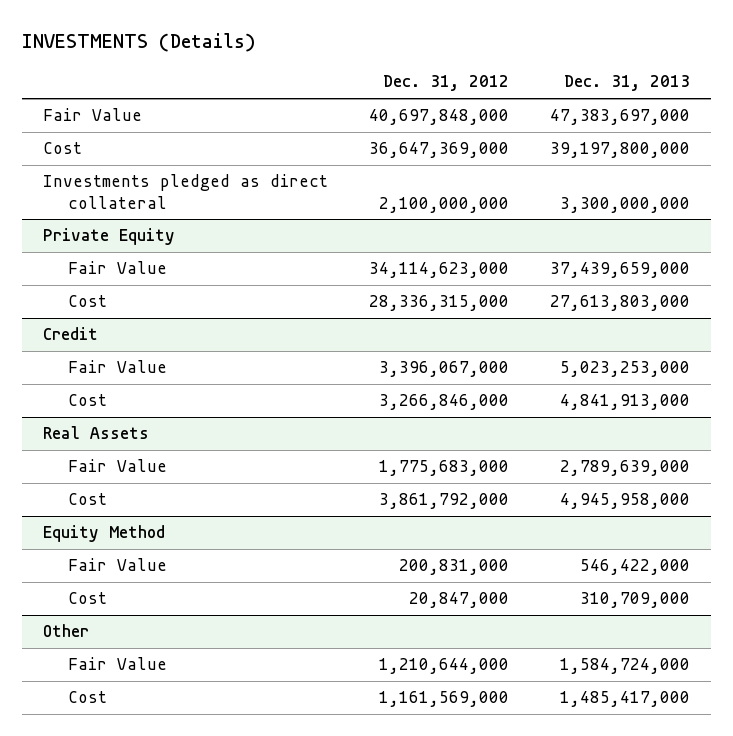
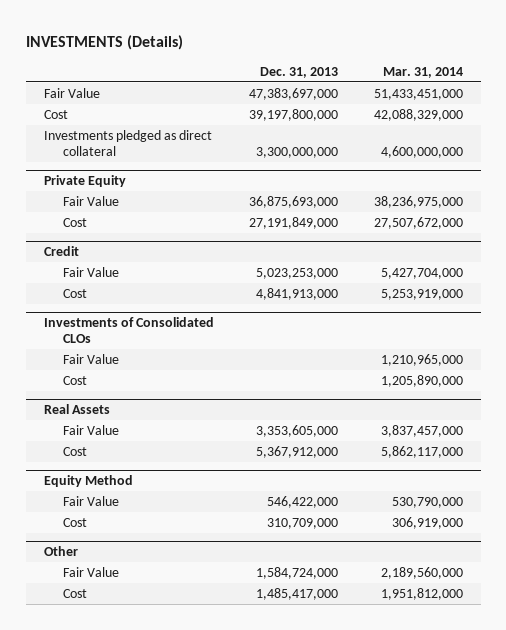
[382,75,509,92] Dec. 31, 2012 -> none
none -> [382,67,463,79] Mar. 31, 2014
[550,262,691,279] 37,439,659,000 -> [249,195,339,208] 36,875,693,000
[550,295,691,312] 27,613,803,000 -> [249,216,339,229] 27,191,849,000
none -> [43,316,214,343] Investments of Consolidated CLOs
none -> [62,353,119,364] Fair Value
none -> [62,375,87,385] Cost
[560,460,691,477] 2,789,639,000 -> [256,424,339,437] 3,353,605,000
[560,493,691,510] 4,945,958,000 -> [256,445,339,458] 5,367,912,000

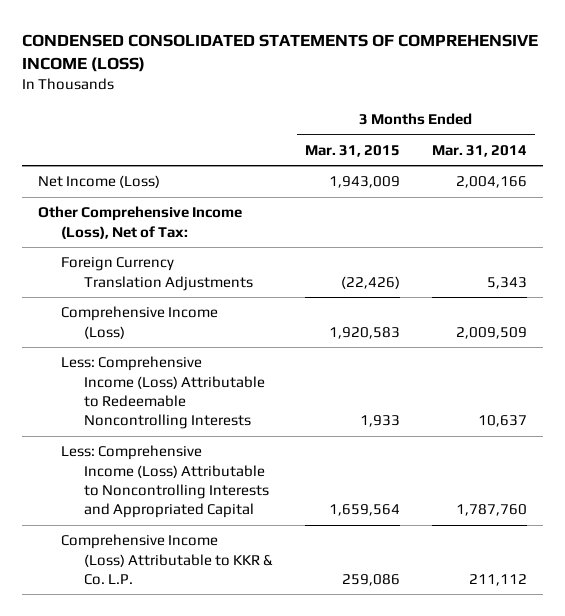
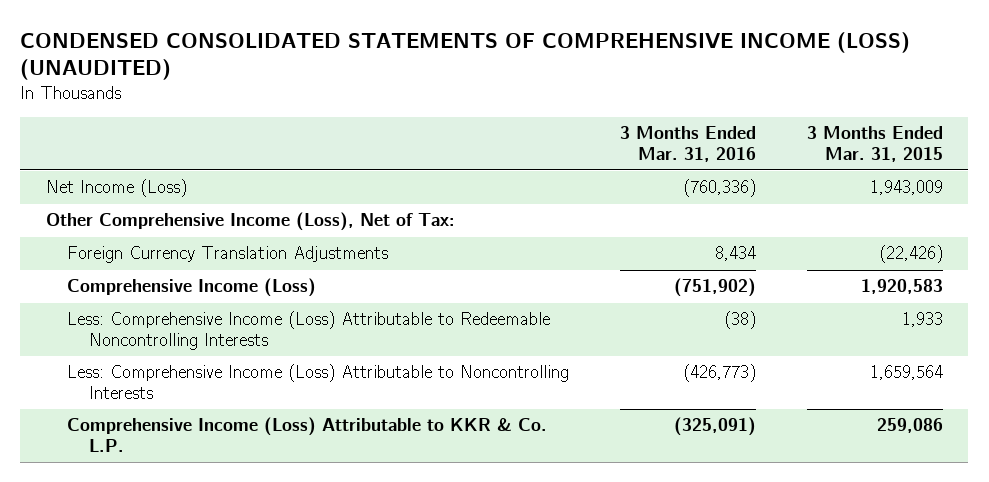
[22,33,539,72] CONDENSED CONSOLIDATED STATEMENTS OF COMPREHENSIVE INCOME (LOSS) -> [20,31,911,81] CONDENSED CONSOLIDATED STATEMENTS OF COMPREHENSIVE INCOME (LOSS) (UNAUDITED)
[431,144,527,157] Mar. 31, 2014 -> none
none -> [620,126,757,162] 3 Months Ended Mar. 31, 2016
[61,445,270,519] Less: Comprehensive Income (Loss) Attributable to Noncontrolling Interests and Appropriated Capital -> [67,364,570,399] Less: Comprehensive Income (Loss) Attributable to Noncontrolling Interests

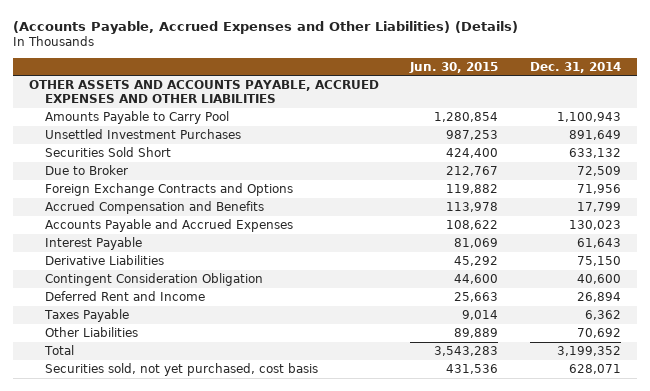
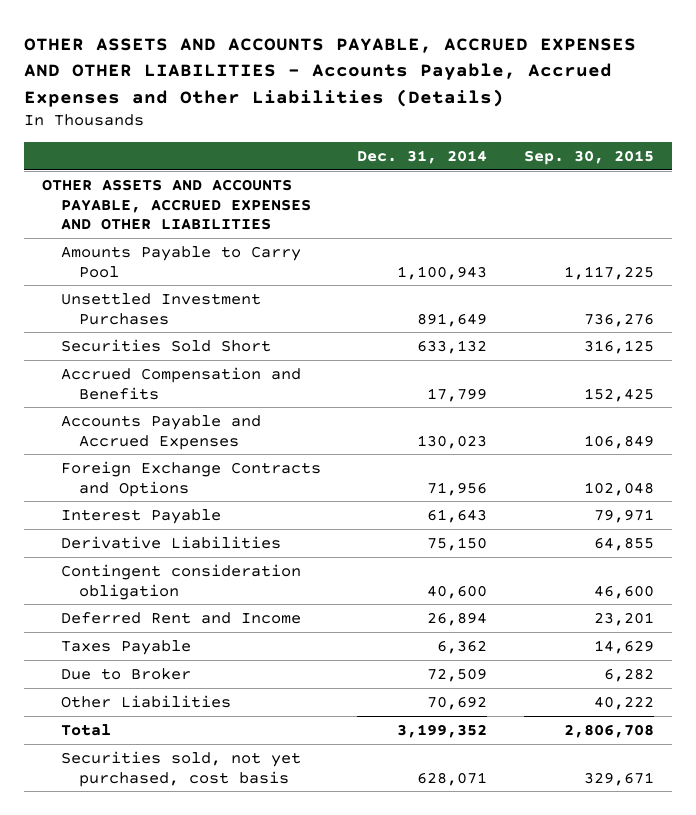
[13,20,519,34] (Accounts Payable, Accrued Expenses and Other Liabilities) (Details) -> [23,38,636,107] OTHER ASSETS AND ACCOUNTS PAYABLE, ACCRUED EXPENSES AND OTHER LIABILITIES - Accounts Payable, Accrued Expenses and Other Liabilities (Details)
[409,61,499,73] Jun. 30, 2015 -> none
none -> [523,150,654,166] Sep. 30, 2015
[44,183,293,197] Foreign Exchange Contracts and Options -> [60,460,321,497] Foreign Exchange Contracts and Options
[44,273,263,287] Contingent Consideration Obligation -> [60,563,301,600] Contingent consideration obligation
[44,165,128,176] Due to Broker -> [60,667,191,680] Due to Broker

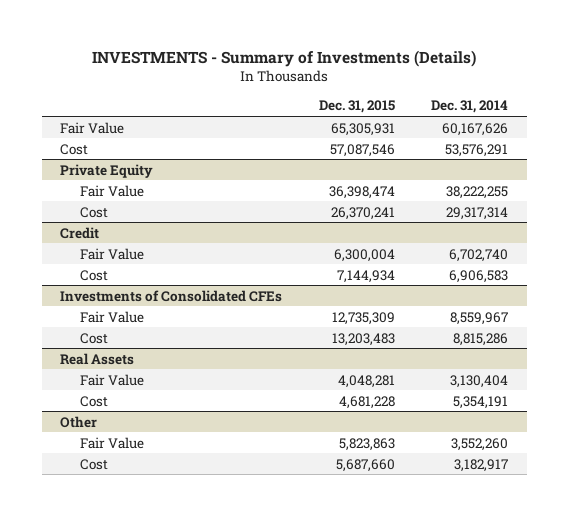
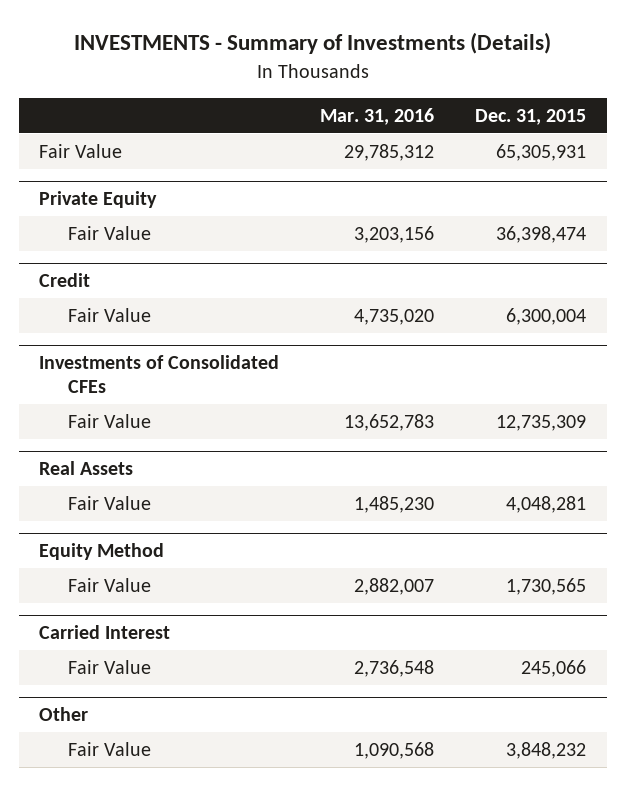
[431,100,509,114] Dec. 31, 2014 -> none
none -> [320,107,435,125] Mar. 31, 2016
[60,143,89,155] Cost -> none
[80,206,109,218] Cost -> none
[80,269,109,281] Cost -> none
[80,332,109,344] Cost -> none
[80,395,109,407] Cost -> none
none -> [39,543,165,561] Equity Method
none -> [68,578,152,593] Fair Value
none -> [39,625,171,640] Carried Interest
none -> [68,660,152,675] Fair Value
[80,458,109,470] Cost -> none
[338,437,395,451] 5,823,863 -> [506,742,587,760] 3,848,232

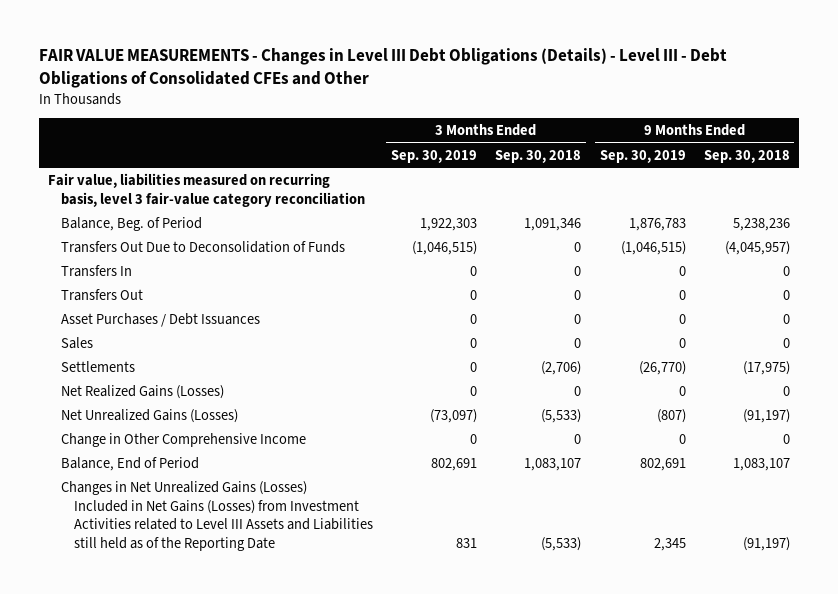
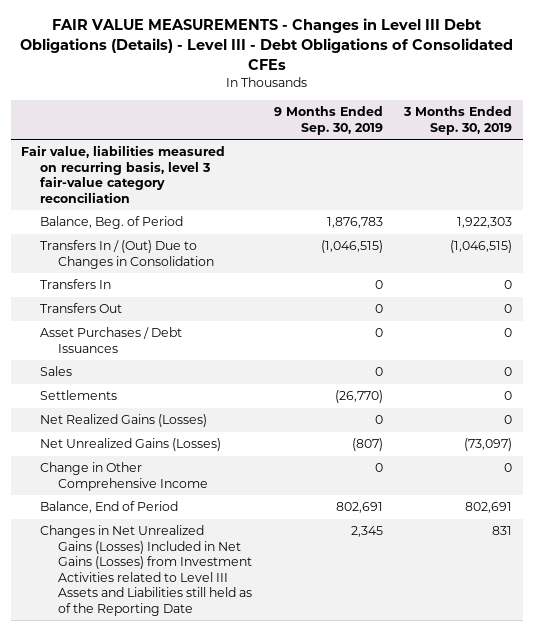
[38,48,727,89] FAIR VALUE MEASUREMENTS - Changes in Level III Debt Obligations (Details) - Level III - Debt Obligations of Consolidated CFEs and Other -> [19,18,513,70] FAIR VALUE MEASUREMENTS - Changes in Level III Debt Obligations (Details) - Level III - Debt Obligations of Consolidated CFEs
[495,149,582,163] Sep. 30, 2018 -> none
[703,149,790,163] Sep. 30, 2018 -> none
[60,240,345,253] Transfers Out Due to Deconsolidation of Funds -> [39,240,215,269] Transfers In / (Out) Due to Changes in Consolidation

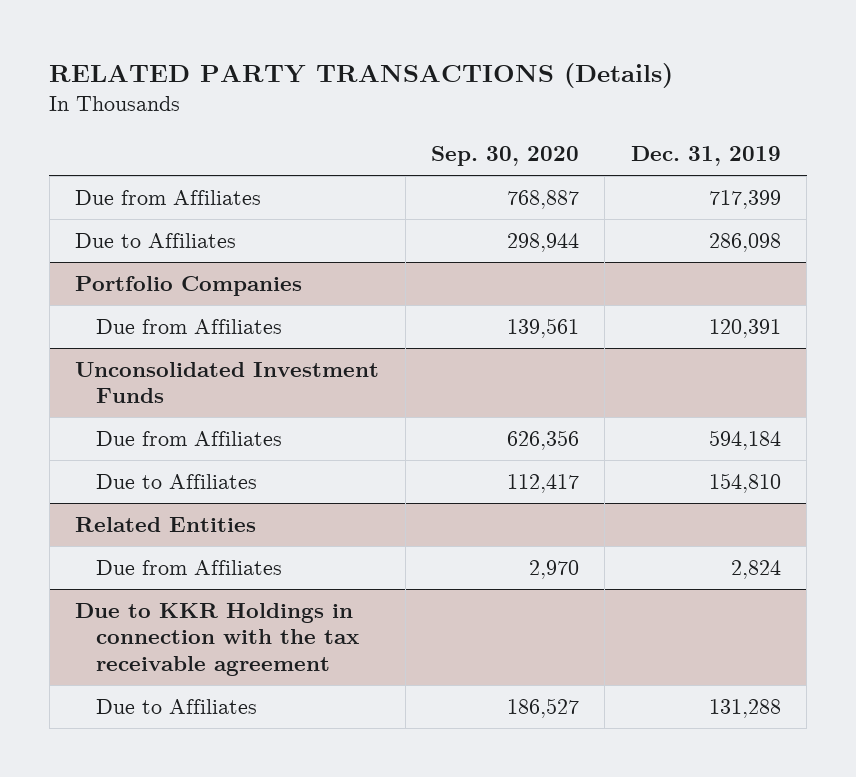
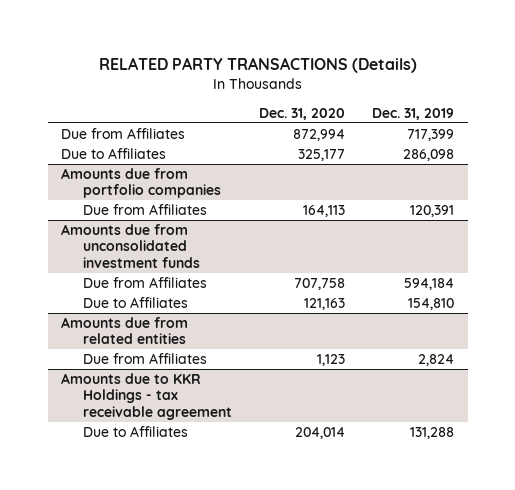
[430,146,579,167] Sep. 30, 2020 -> none
none -> [259,107,346,120] Dec. 31, 2020
[75,275,303,296] Portfolio Companies -> [61,167,222,199] Amounts due from portfolio companies
[75,361,380,404] Unconsolidated Investment Funds -> [61,223,201,268] Amounts due from unconsolidated investment funds
[75,516,257,532] Related Entities -> [61,316,189,345] Amounts due from related entities
[75,602,360,676] Due to KKR Holdings in connection with the tax receivable agreement -> [61,372,233,420] Amounts due to KKR Holdings - tax receivable agreement

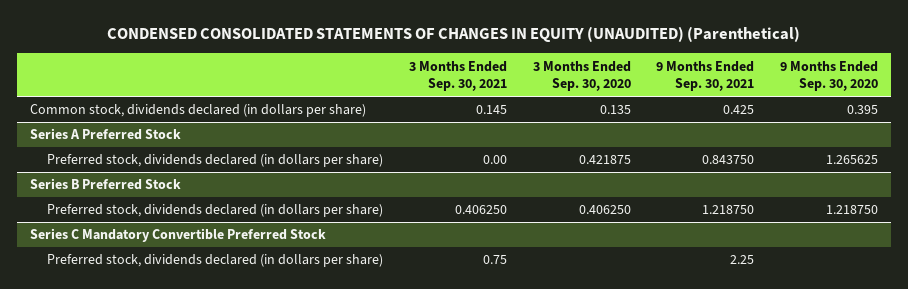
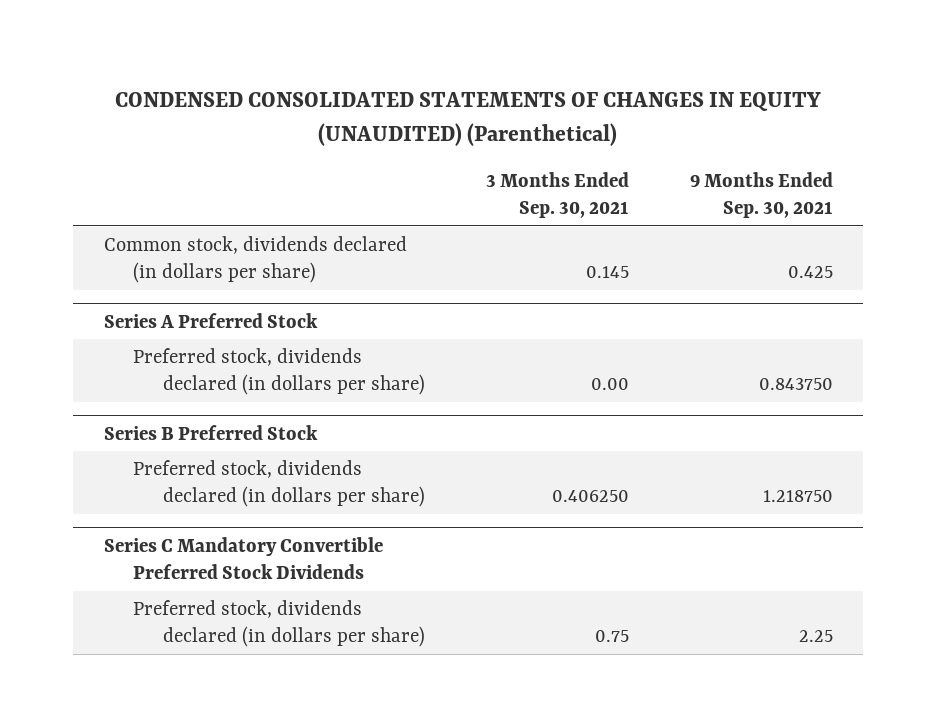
[532,60,631,92] 3 Months Ended Sep. 30, 2020 -> none
[780,60,879,92] 9 Months Ended Sep. 30, 2020 -> none
[30,228,327,243] Series C Mandatory Convertible Preferred Stock -> [103,536,383,580] Series C Mandatory Convertible Preferred Stock Dividends

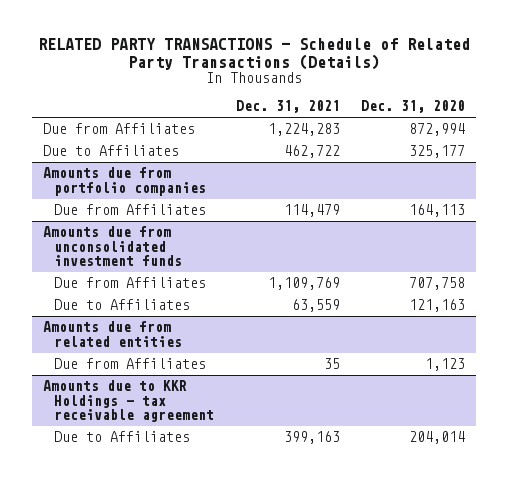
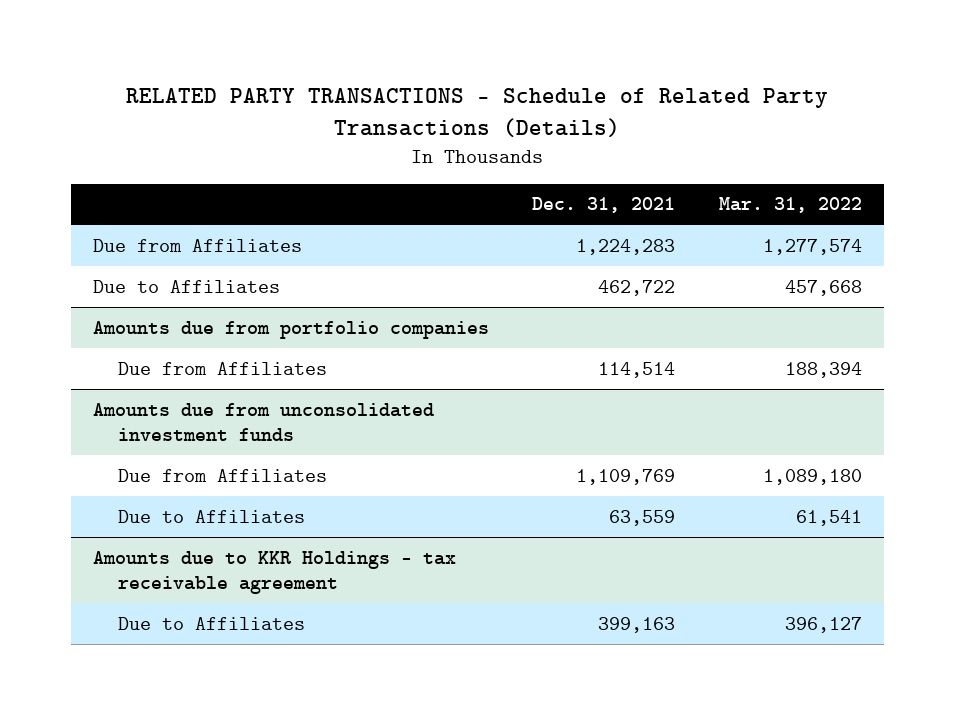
[361,100,466,114] Dec. 31, 2020 -> none
none -> [719,197,863,214] Mar. 31, 2022
[283,204,340,218] 114,479 -> [598,361,676,378] 114,514
[43,321,183,347] Amounts due from related entities -> none
[54,358,207,370] Due from Affiliates -> none

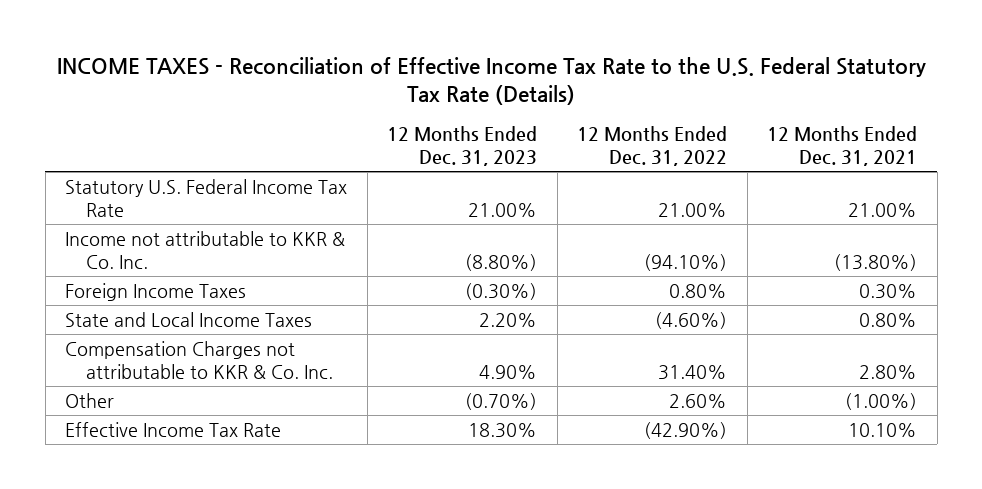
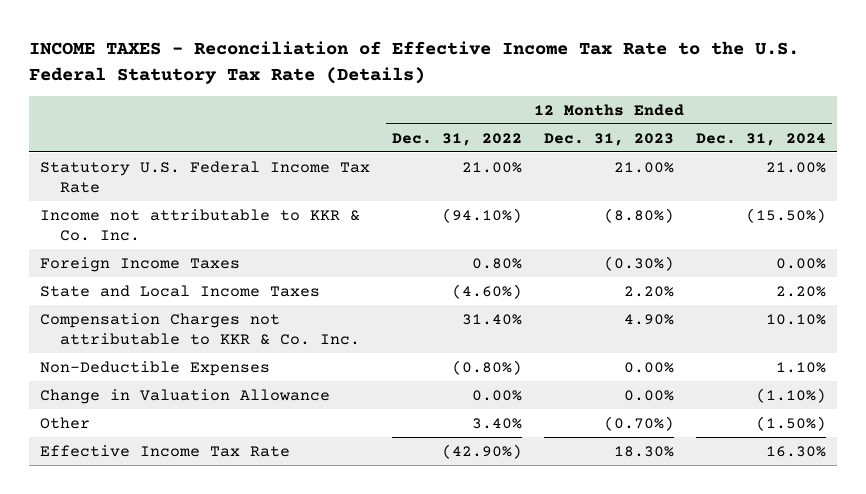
[767,125,918,166] 12 Months Ended Dec. 31, 2021 -> none
none -> [696,132,827,146] Dec. 31, 2024
none -> [39,360,270,376] Non-Deductible Expenses
none -> [39,388,330,404] Change in Valuation Allowance
[669,393,728,408] 2.60% -> [471,417,522,429] 3.40%

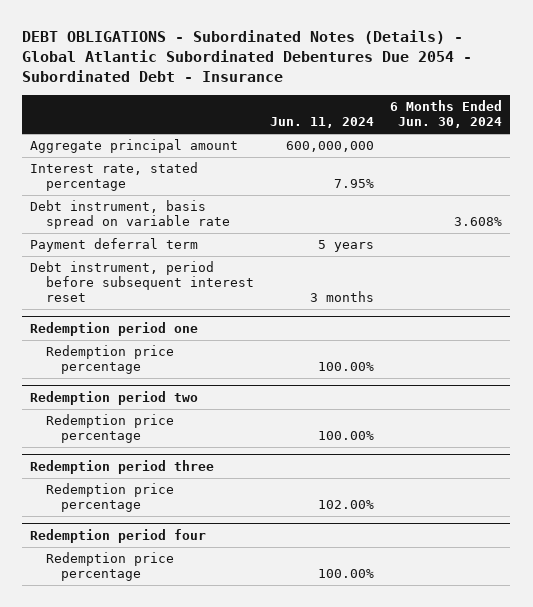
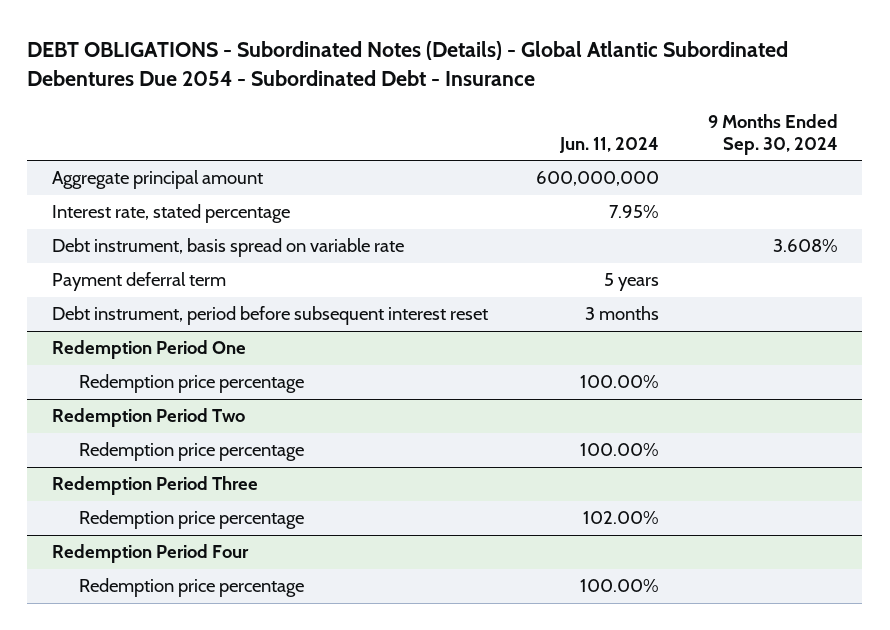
[390,100,503,129] 6 Months Ended Jun. 30, 2024 -> none
none -> [707,113,838,155] 9 Months Ended Sep. 30, 2024
[30,321,199,336] Redemption period one -> [51,340,246,360] Redemption Period One
[30,390,199,405] Redemption period two -> [51,408,245,428] Redemption Period Two
[30,459,215,474] Redemption period three -> [51,476,258,496] Redemption Period Three
[30,528,207,543] Redemption period four -> [51,544,249,564] Redemption Period Four

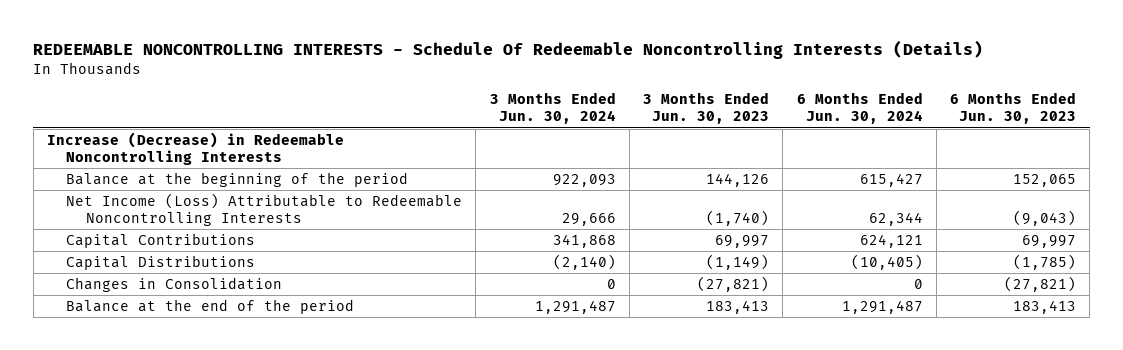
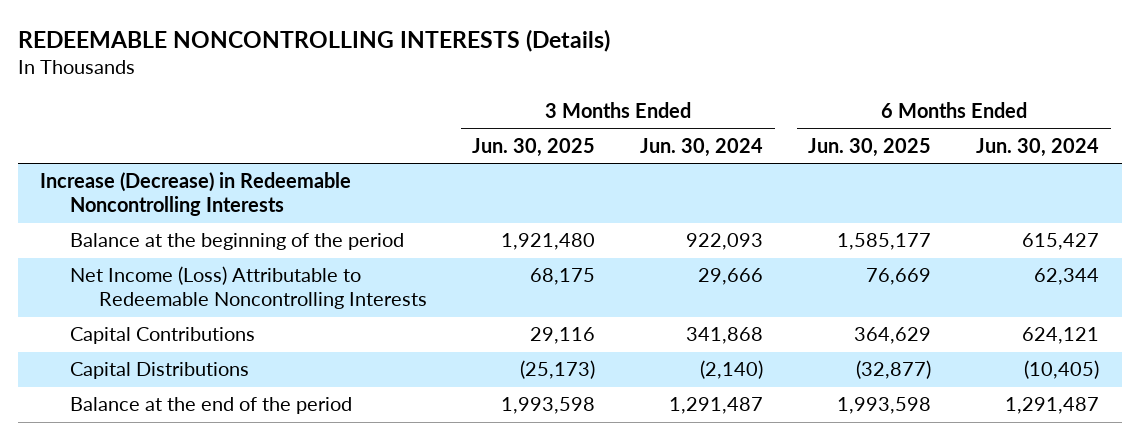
[33,40,984,60] REDEEMABLE NONCONTROLLING INTERESTS - Schedule Of Redeemable Noncontrolling Interests (Details) -> [17,28,610,52] REDEEMABLE NONCONTROLLING INTERESTS (Details)
[643,92,770,125] 3 Months Ended Jun. 30, 2023 -> none
[949,92,1076,125] 6 Months Ended Jun. 30, 2023 -> none
none -> [472,137,596,157] Jun. 30, 2025
none -> [808,137,932,157] Jun. 30, 2025
[66,277,283,293] Changes in Consolidation -> none

